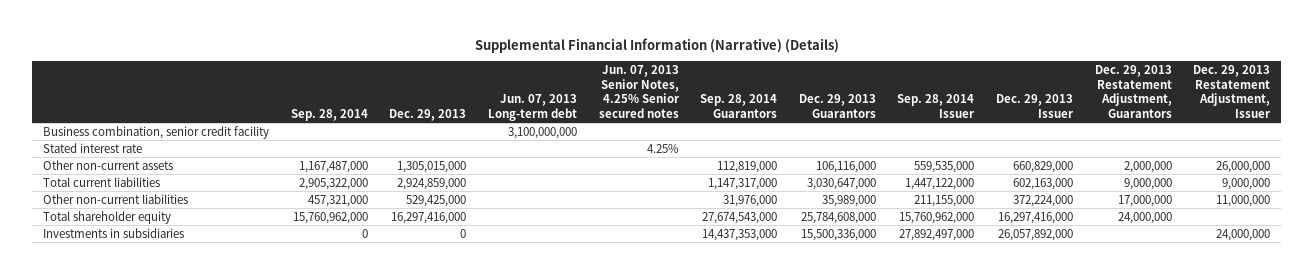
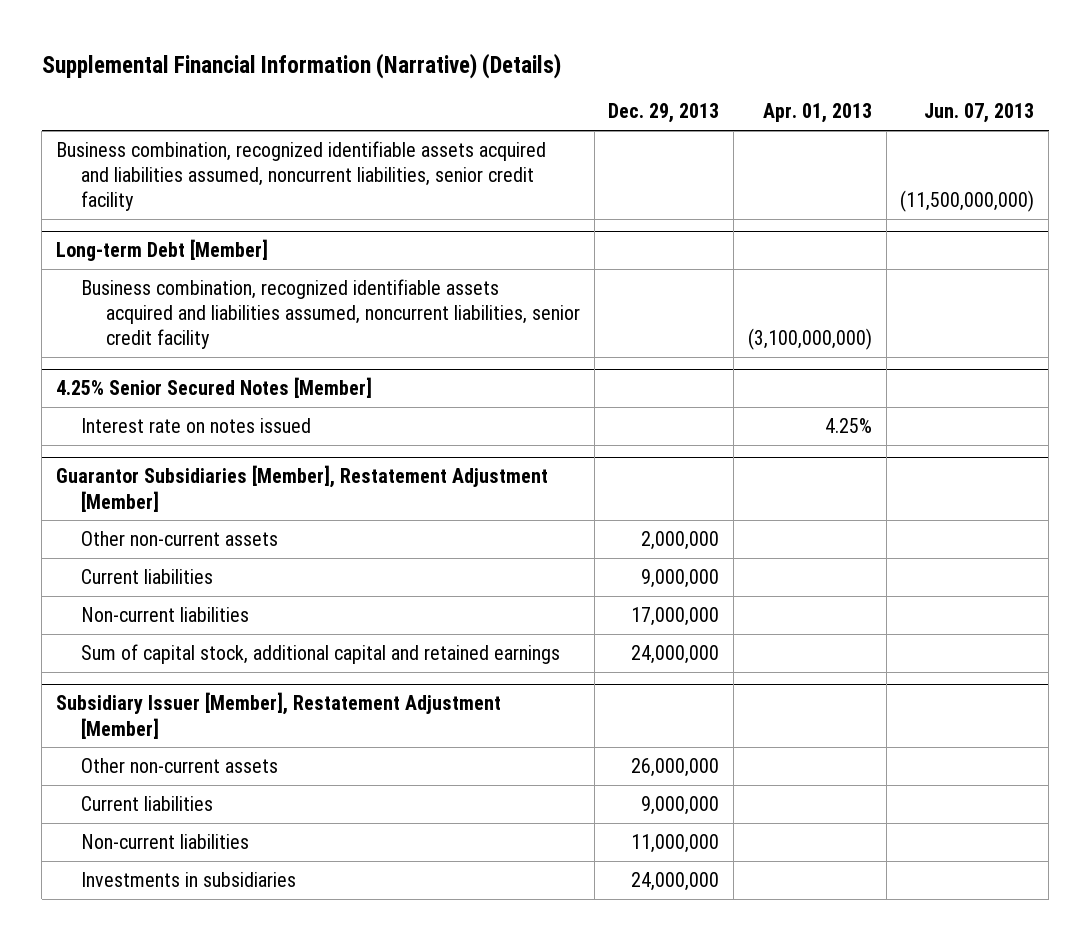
[290,108,368,121] Sep. 28, 2014 -> none
[487,94,577,121] Jun. 07, 2013 Long-term debt -> none
[598,65,680,118] Jun. 07, 2013 Senior Notes, 4.25% Senior secured notes -> none
[700,94,778,118] Sep. 28, 2014 Guarantors -> none
[798,94,876,118] Dec. 29, 2013 Guarantors -> none
[897,94,976,118] Sep. 28, 2014 Issuer -> none
[996,94,1075,118] Dec. 29, 2013 Issuer -> none
[1094,65,1172,118] Dec. 29, 2013 Restatement Adjustment, Guarantors -> none
[1193,65,1272,118] Dec. 29, 2013 Restatement Adjustment, Issuer -> none
none -> [762,103,872,124] Apr. 01, 2013
none -> [924,103,1035,124] Jun. 07, 2013
[42,210,171,224] Total shareholder equity -> none
[42,125,269,139] Business combination, senior credit facility -> [55,140,546,212] Business combination, recognized identifiable assets acquired and liabilities assumed, noncurrent liabilities, senior credit facility
none -> [55,239,268,262] Long-term Debt [Member]
none -> [80,278,580,350] Business combination, recognized identifiable assets acquired and liabilities assumed, noncurrent liabilities, senior credit facility
none -> [55,377,372,399] 4.25% Senior Secured Notes [Member]
[42,142,142,153] Stated interest rate -> [80,417,311,433] Interest rate on notes issued
none -> [55,465,548,512] Guarantor Subsidiaries [Member], Restatement Adjustment [Member]
[397,160,467,173] 1,305,015,000 -> [641,530,720,550] 2,000,000
[42,176,160,187] Total current liabilities -> [80,568,213,584] Current liabilities
[397,177,467,190] 2,924,859,000 -> [641,568,720,588] 9,000,000
[42,193,188,204] Other non-current liabilities -> [80,606,249,622] Non-current liabilities
[406,194,467,207] 529,425,000 -> [631,606,720,626] 17,000,000
none -> [80,643,560,664] Sum of capital stock, additional capital and retained earnings
none -> [55,692,501,739] Subsidiary Issuer [Member], Restatement Adjustment [Member]
none -> [80,757,278,773] Other non-current assets
none -> [80,795,213,811] Current liabilities
none -> [80,833,249,849] Non-current liabilities
[460,228,467,238] 0 -> [631,871,720,891] 24,000,000

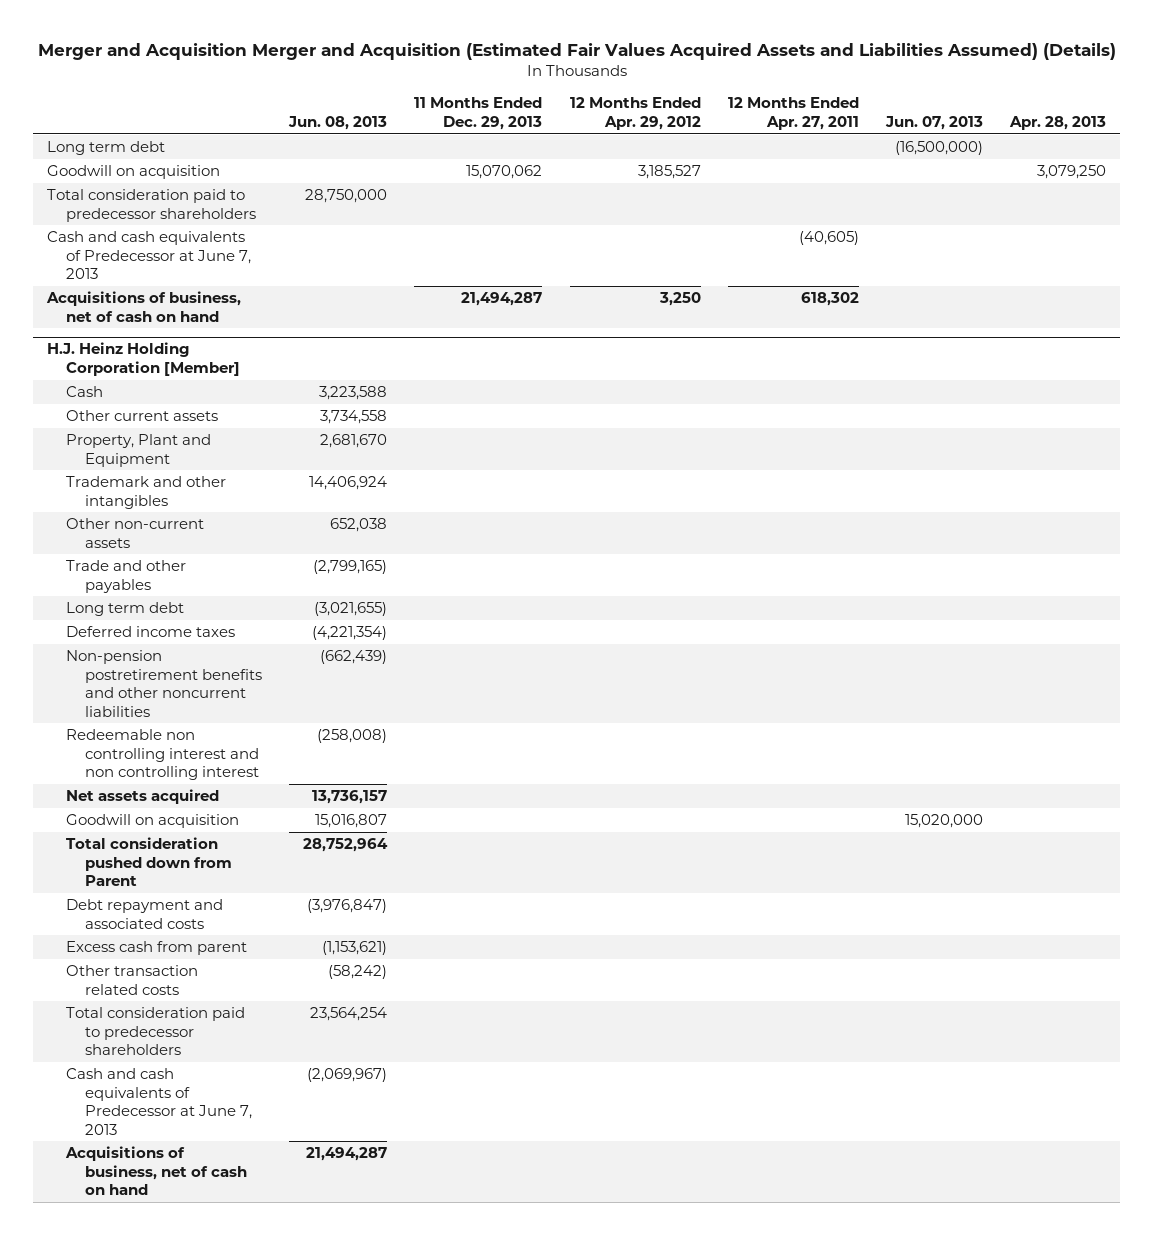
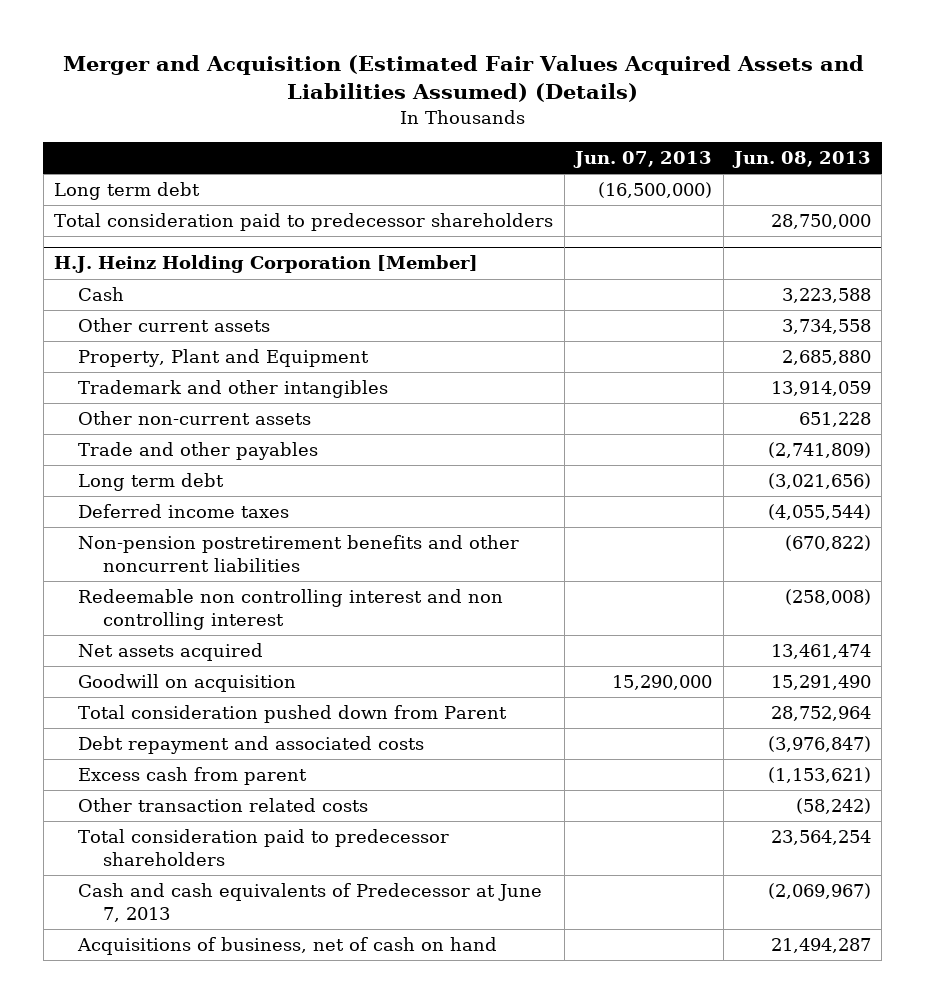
[37,43,1116,61] Merger and Acquisition Merger and Acquisition (Estimated Fair Values Acquired Assets and Liabilities Assumed) (Details) -> [62,55,864,103] Merger and Acquisition (Estimated Fair Values Acquired Assets and Liabilities Assumed) (Details)
[414,97,543,130] 11 Months Ended Dec. 29, 2013 -> none
[569,97,701,130] 12 Months Ended Apr. 29, 2012 -> none
[727,97,859,130] 12 Months Ended Apr. 27, 2011 -> none
[1009,115,1107,130] Apr. 28, 2013 -> none
[47,165,221,180] Goodwill on acquisition -> none
[47,231,251,280] Cash and cash equivalents of Predecessor at June 7, 2013 -> none
[46,291,242,322] Acquisitions of business, net of cash on hand -> none
[320,434,388,449] 2,681,670 -> [781,350,871,366] 2,685,880
[309,476,388,491] 14,406,924 -> [770,381,871,397] 13,914,059
[330,518,388,533] 652,038 -> [798,412,871,428] 651,228
[313,560,388,575] (2,799,165) -> [767,442,871,459] (2,741,809)
[314,602,388,617] (3,021,655) -> [767,473,871,490] (3,021,656)
[312,626,388,641] (4,221,354) -> [767,504,871,521] (4,055,544)
[320,650,388,665] (662,439) -> [784,535,871,552] (670,822)
[312,790,388,805] 13,736,157 -> [770,644,871,660] 13,461,474
[315,814,388,829] 15,016,807 -> [770,675,871,691] 15,291,490
[905,814,984,829] 15,020,000 -> [612,675,713,691] 15,290,000

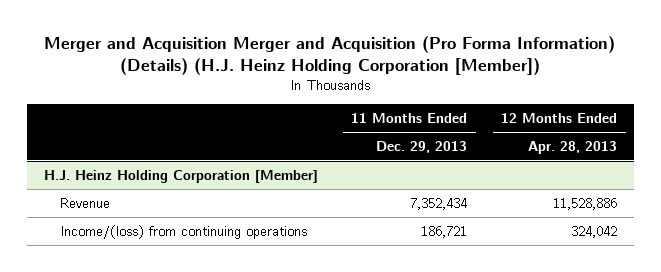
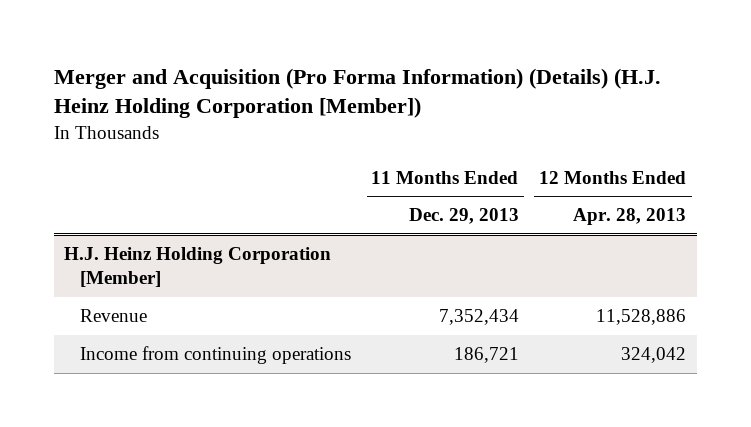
[44,35,616,75] Merger and Acquisition Merger and Acquisition (Pro Forma Information) (Details) (H.J. Heinz Holding Corporation [Member]) -> [53,67,661,119] Merger and Acquisition (Pro Forma Information) (Details) (H.J. Heinz Holding Corporation [Member])
[60,224,308,239] Income/(loss) from continuing operations -> [80,346,352,365] Income from continuing operations

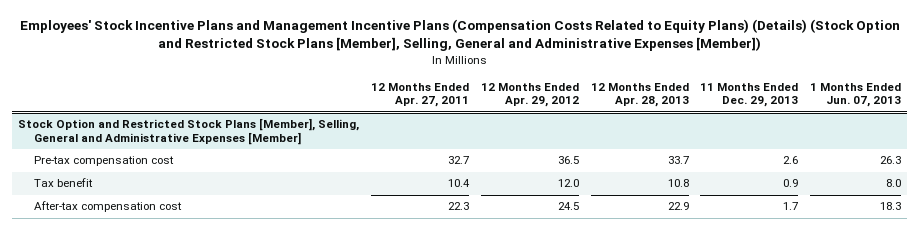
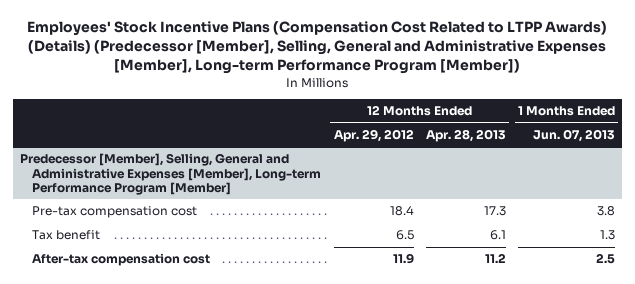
[19,19,900,52] Employees' Stock Incentive Plans and Management Incentive Plans (Compensation Costs Related to Equity Plans) (Details) (Stock Option and Restricted Stock Plans [Member], Selling, General and Administrative Expenses [Member]) -> [27,21,608,75] Employees' Stock Incentive Plans (Compensation Cost Related to LTPP Awards) (Details) (Predecessor [Member], Selling, General and Administrative Expenses [Member], Long-term Performance Program [Member])
[370,82,469,108] 12 Months Ended Apr. 27, 2011 -> none
[700,82,799,108] 11 Months Ended Dec. 29, 2013 -> none
[18,118,360,146] Stock Option and Restricted Stock Plans [Member], Selling, General and Administrative Expenses [Member] -> none
none -> [19,153,322,195] Predecessor [Member], Selling, General and Administrative Expenses [Member], Long-term Performance Program [Member]
[557,156,579,165] 36.5 -> [389,206,414,217] 18.4
[667,156,689,165] 33.7 -> [483,206,506,217] 17.3
[880,156,902,165] 26.3 -> [597,206,616,217] 3.8
[557,179,579,188] 12.0 -> [395,230,414,241] 6.5
[667,179,689,188] 10.8 -> [489,230,506,241] 6.1
[886,179,902,188] 8.0 -> [600,230,616,241] 1.3
[557,202,579,211] 24.5 -> [392,253,414,265] 11.9
[667,202,689,211] 22.9 -> [484,253,506,264] 11.2
[880,202,902,211] 18.3 -> [596,253,616,265] 2.5

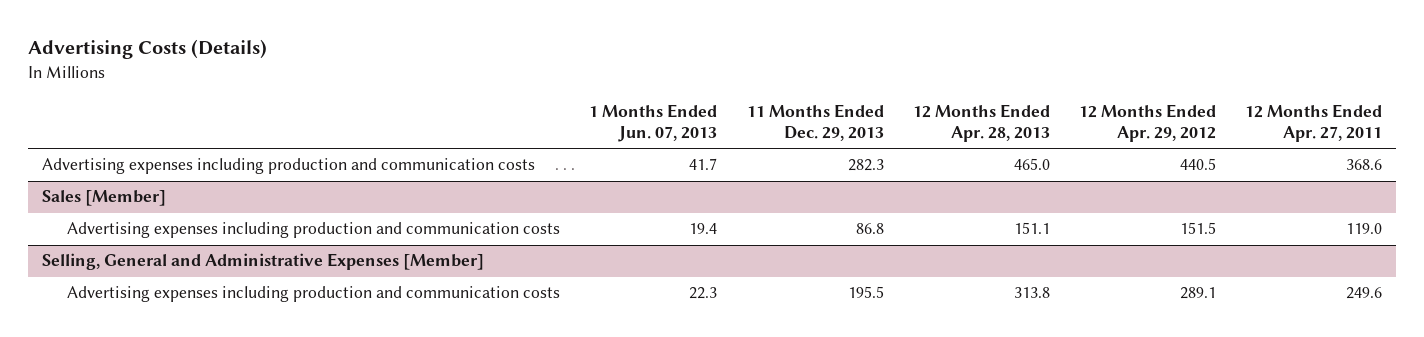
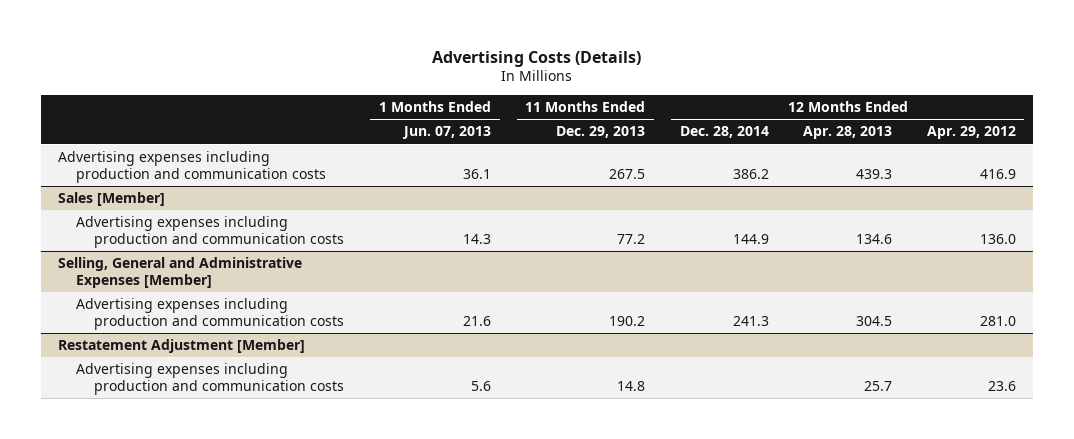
[1244,103,1382,143] 12 Months Ended Apr. 27, 2011 -> none
none -> [679,126,769,139] Dec. 28, 2014
[689,158,718,171] 41.7 -> [462,169,491,180] 36.1
[847,159,884,172] 282.3 -> [609,169,646,180] 267.5
[1013,158,1050,171] 465.0 -> [856,169,893,180] 439.3
[1179,158,1216,171] 440.5 -> [979,169,1016,180] 416.9
[689,223,718,235] 19.4 -> [462,234,491,245] 14.3
[855,223,884,235] 86.8 -> [617,234,646,245] 77.2
[1013,222,1050,235] 151.1 -> [856,234,893,245] 134.6
[1179,222,1216,235] 151.5 -> [979,234,1016,245] 136.0
[689,287,718,300] 22.3 -> [462,316,491,327] 21.6
[847,286,884,299] 195.5 -> [609,316,646,327] 190.2
[1013,287,1050,299] 313.8 -> [856,316,893,327] 304.5
[1179,287,1216,300] 289.1 -> [979,316,1016,327] 281.0
none -> [58,339,306,354] Restatement Adjustment [Member]
none -> [76,363,345,396] Advertising expenses including production and communication costs

